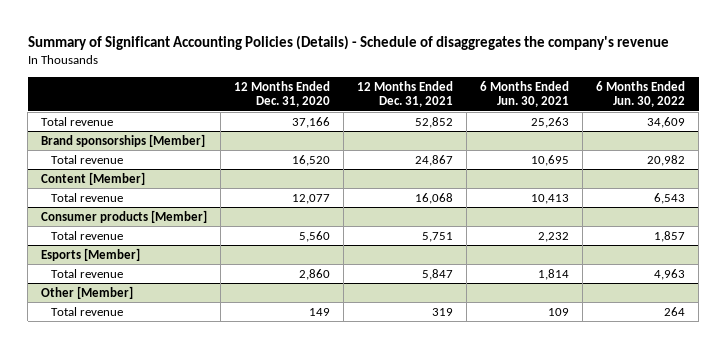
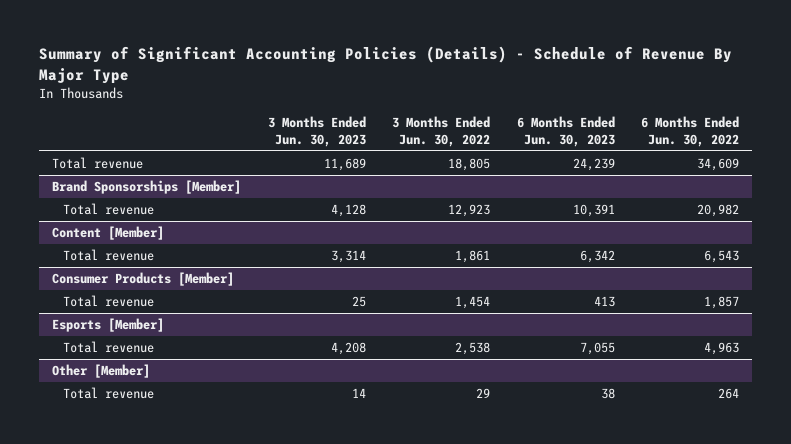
[27,35,669,51] Summary of Significant Accounting Policies (Details) - Schedule of disaggregates the company's revenue -> [38,46,732,84] Summary of Significant Accounting Policies (Details) - Schedule of Revenue By Major Type
[234,80,331,108] 12 Months Ended Dec. 31, 2020 -> none
[357,80,454,108] 12 Months Ended Dec. 31, 2021 -> none
[480,80,570,108] 6 Months Ended Jun. 30, 2021 -> none
none -> [267,115,366,147] 3 Months Ended Jun. 30, 2023
none -> [392,115,491,147] 3 Months Ended Jun. 30, 2022
none -> [516,115,615,147] 6 Months Ended Jun. 30, 2023
[41,133,206,147] Brand sponsorships [Member] -> [52,180,242,195] Brand Sponsorships [Member]
[41,209,208,223] Consumer products [Member] -> [52,272,235,287] Consumer Products [Member]

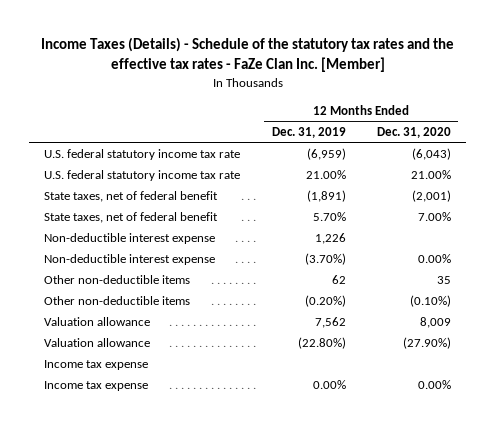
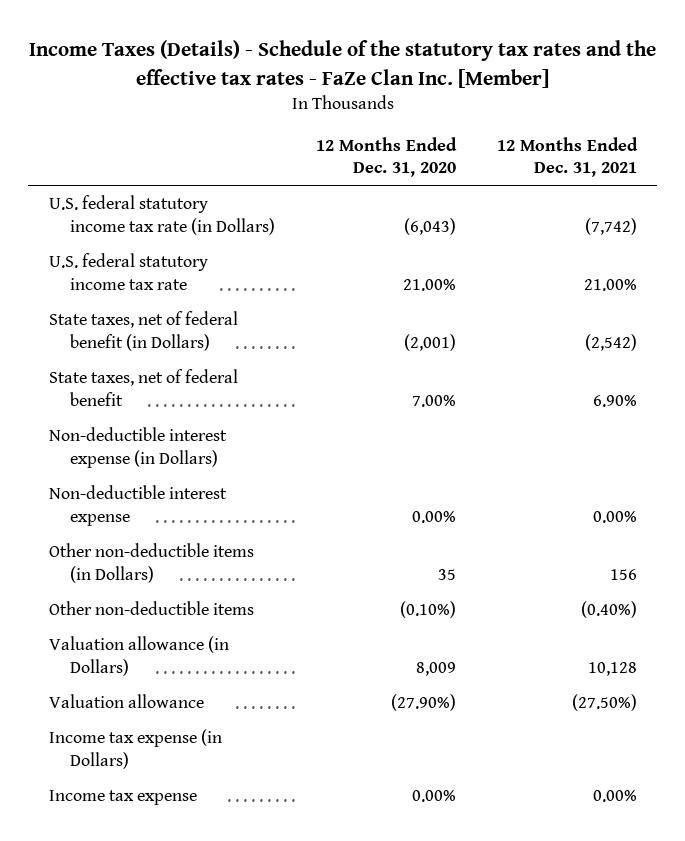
[271,126,346,138] Dec. 31, 2019 -> none
none -> [496,136,638,178] 12 Months Ended Dec. 31, 2021
[44,148,241,160] U.S. federal statutory income tax rate -> [48,195,276,235] U.S. federal statutory income tax rate (in Dollars)
[44,190,219,202] State taxes, net of federal benefit -> [48,311,238,351] State taxes, net of federal benefit (in Dollars)
[44,232,216,244] Non-deductible interest expense -> [48,427,227,468] Non-deductible interest expense (in Dollars)
[44,274,191,284] Other non-deductible items -> [48,543,254,583] Other non-deductible items (in Dollars)
[44,316,151,326] Valuation allowance -> [48,636,229,676] Valuation allowance (in Dollars)
[44,359,149,370] Income tax expense -> [48,729,222,769] Income tax expense (in Dollars)

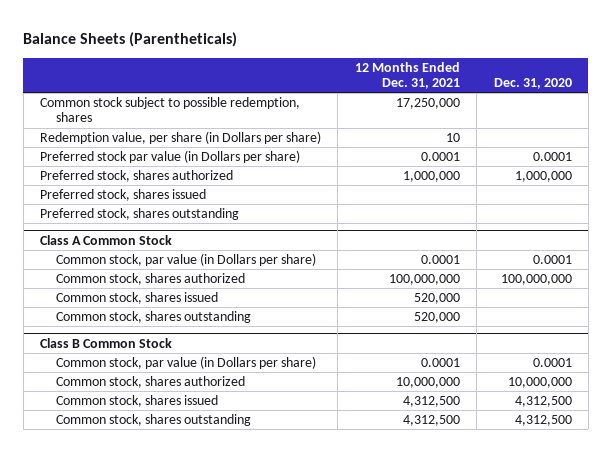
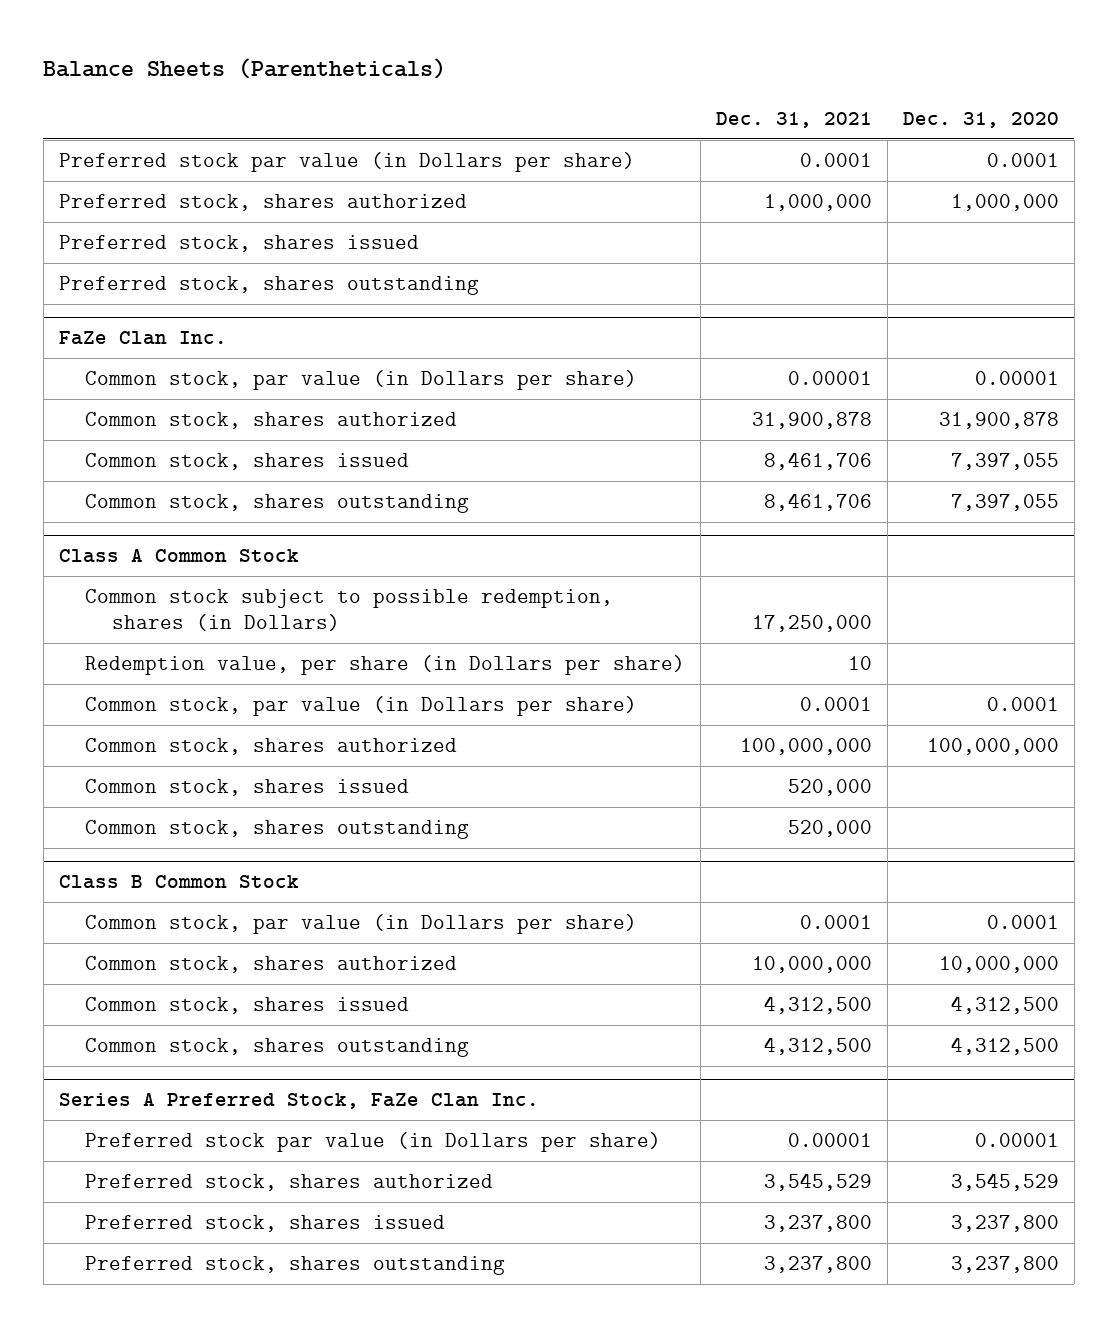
[354,61,460,90] 12 Months Ended Dec. 31, 2021 -> none
none -> [716,111,873,128] Dec. 31, 2021
[40,96,301,123] Common stock subject to possible redemption, shares -> none
[40,130,322,144] Redemption value, per share (in Dollars per share) -> none
none -> [58,331,227,346] FaZe Clan Inc.
none -> [85,370,638,391] Common stock, par value (in Dollars per share)
none -> [85,412,458,430] Common stock, shares authorized
none -> [85,453,410,471] Common stock, shares issued
none -> [85,494,470,514] Common stock, shares outstanding
none -> [85,589,614,632] Common stock subject to possible redemption, shares (in Dollars)
none -> [85,655,686,676] Redemption value, per share (in Dollars per share)
none -> [58,1093,539,1110] Series A Preferred Stock, FaZe Clan Inc.
none -> [85,1132,662,1153] Preferred stock par value (in Dollars per share)
none -> [85,1174,494,1192] Preferred stock, shares authorized
none -> [85,1215,446,1233] Preferred stock, shares issued
none -> [85,1256,506,1276] Preferred stock, shares outstanding

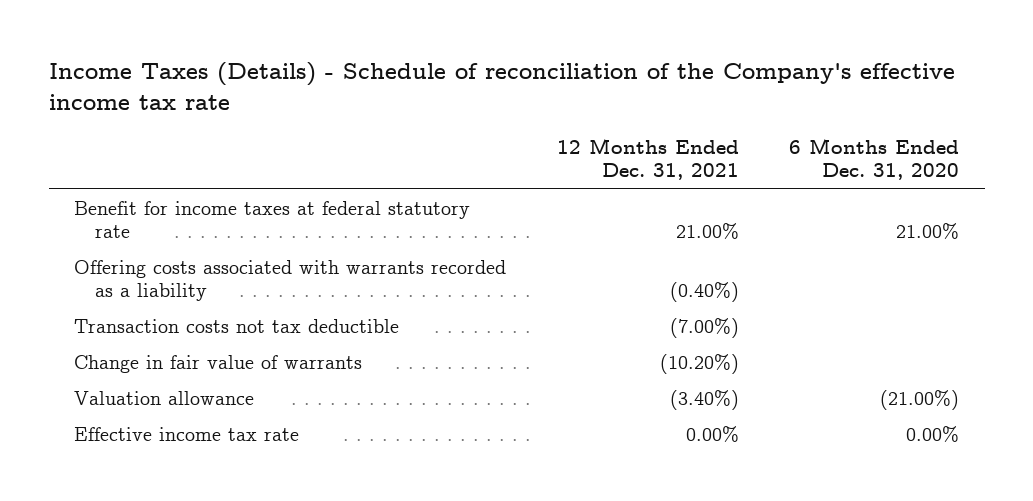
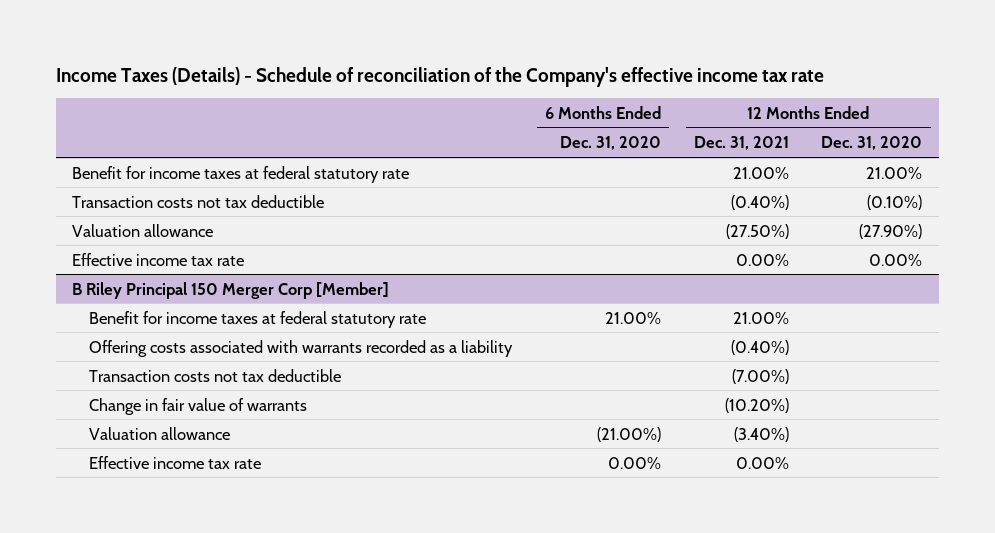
none -> [821,136,923,151] Dec. 31, 2020
none -> [72,165,410,183] Benefit for income taxes at federal statutory rate
none -> [72,194,325,208] Transaction costs not tax deductible
none -> [72,223,214,237] Valuation allowance
none -> [72,252,245,266] Effective income tax rate
none -> [72,281,390,299] B Riley Principal 150 Merger Corp [Member]

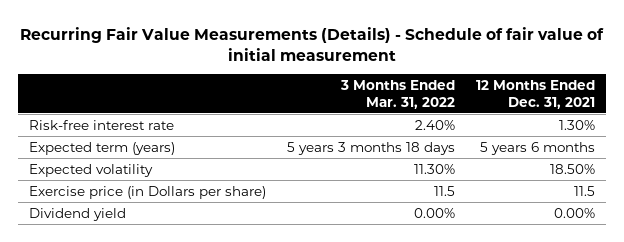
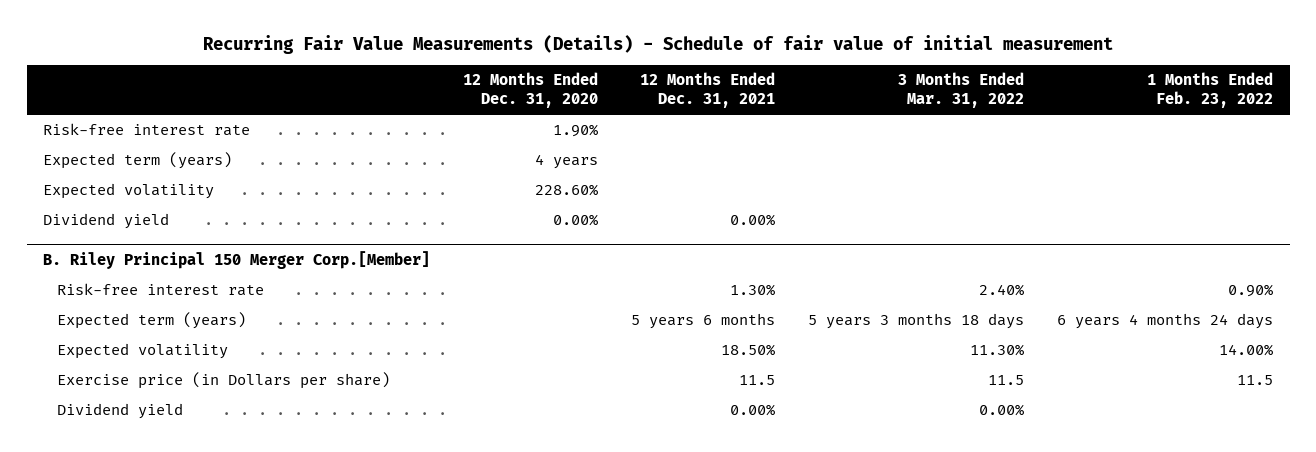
none -> [463,72,599,109] 12 Months Ended Dec. 31, 2020
none -> [1147,72,1274,109] 1 Months Ended Feb. 23, 2022
none -> [43,123,251,137] Risk-free interest rate
none -> [43,152,233,170] Expected term (years)
none -> [43,183,215,200] Expected volatility
none -> [43,213,170,230] Dividend yield
none -> [43,251,431,270] B. Riley Principal 150 Merger Corp.[Member]

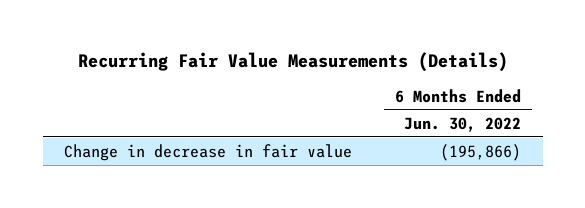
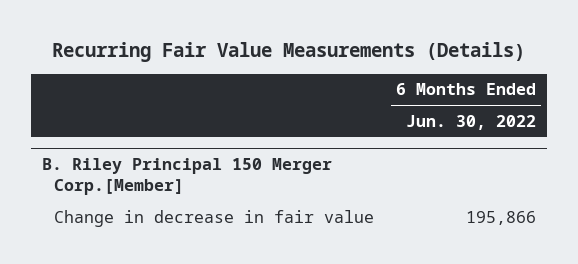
none -> [41,158,332,196] B. Riley Principal 150 Merger Corp.[Member]
[440,144,522,162] (195,866) -> [466,210,537,225] 195,866

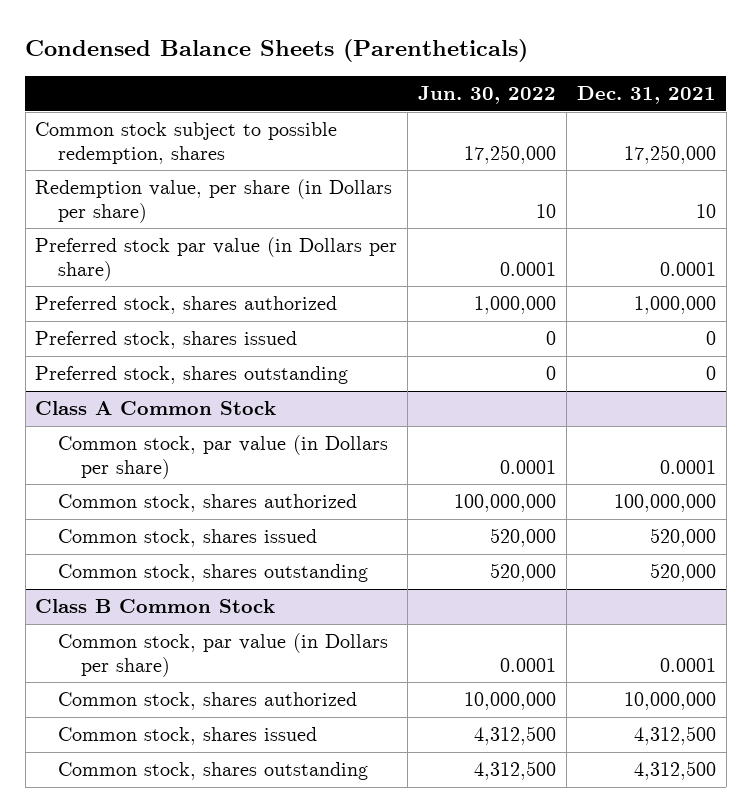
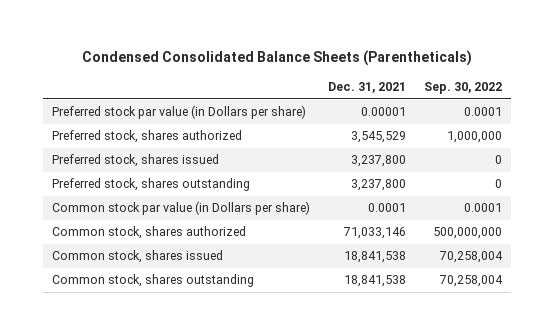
[25,39,529,63] Condensed Balance Sheets (Parentheticals) -> [81,50,472,67] Condensed Consolidated Balance Sheets (Parentheticals)
[418,86,557,105] Jun. 30, 2022 -> none
none -> [423,81,502,94] Sep. 30, 2022
[35,122,338,165] Common stock subject to possible redemption, shares -> none
[35,179,393,224] Redemption value, per share (in Dollars per share) -> none
[35,401,277,416] Class A Common Stock -> none
[35,599,276,614] Class B Common Stock -> none
[58,633,389,678] Common stock, par value (in Dollars per share) -> none
[58,692,358,711] Common stock, shares authorized -> none
[58,727,318,746] Common stock, shares issued -> none
[58,762,369,781] Common stock, shares outstanding -> none
[660,262,717,277] 0.0001 -> [360,107,406,117] 0.00001
[634,296,717,315] 1,000,000 -> [350,131,406,144] 3,545,529
[706,331,717,346] 0 -> [350,155,406,168] 3,237,800
[706,366,717,381] 0 -> [350,179,406,192] 3,237,800
[58,435,389,480] Common stock, par value (in Dollars per share) -> [51,201,310,216] Common stock par value (in Dollars per share)
[614,494,717,513] 100,000,000 -> [342,227,406,240] 71,033,146
[650,528,717,548] 520,000 -> [343,251,406,264] 18,841,538
[650,563,717,583] 520,000 -> [343,275,406,288] 18,841,538

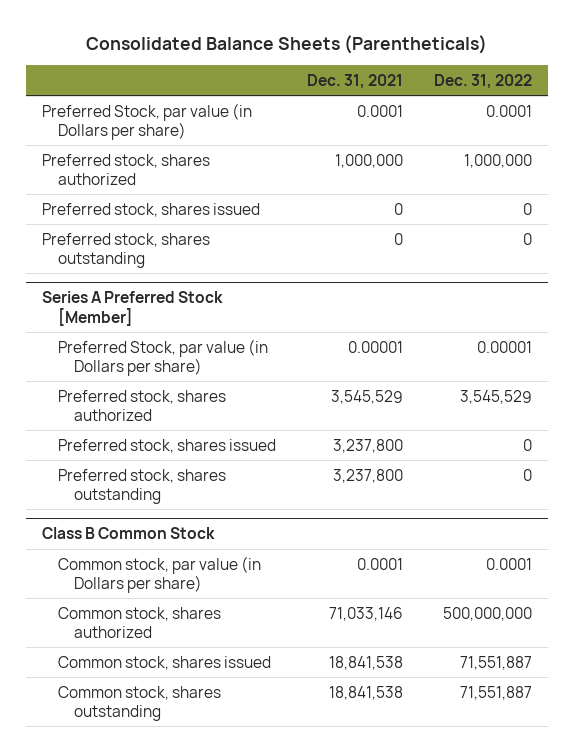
[81,50,472,67] Condensed Consolidated Balance Sheets (Parentheticals) -> [86,35,488,55] Consolidated Balance Sheets (Parentheticals)
[423,81,502,94] Sep. 30, 2022 -> none
none -> [434,73,533,89] Dec. 31, 2022
[51,105,306,120] Preferred stock par value (in Dollars per share) -> [41,102,252,140] Preferred Stock, par value (in Dollars per share)
[360,107,406,117] 0.00001 -> [357,104,404,117] 0.0001
none -> [41,153,210,185] Preferred stock, shares authorized
none -> [41,202,260,217] Preferred stock, shares issued
none -> [41,232,210,268] Preferred stock, shares outstanding
none -> [41,291,223,326] Series A Preferred Stock [Member]
none -> [57,338,268,376] Preferred Stock, par value (in Dollars per share)
none -> [41,527,215,540] Class B Common Stock
[51,201,310,216] Common stock par value (in Dollars per share) -> [57,555,261,593] Common stock, par value (in Dollars per share)

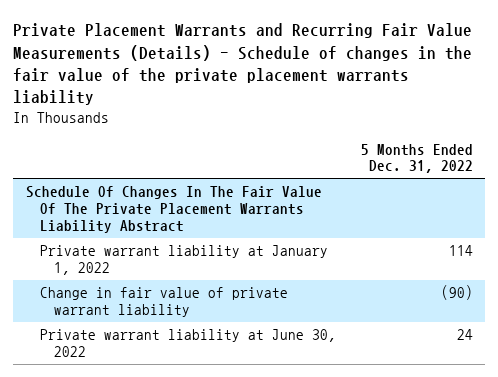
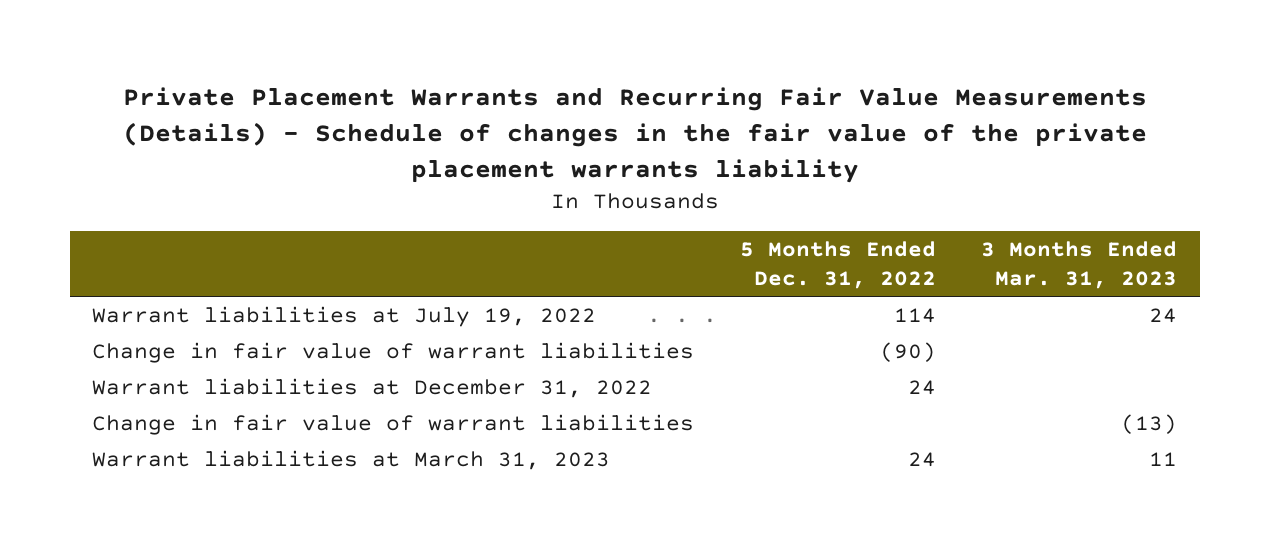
none -> [981,240,1178,290] 3 Months Ended Mar. 31, 2023
[25,186,322,233] Schedule Of Changes In The Fair Value Of The Private Placement Warrants Liability Abstract -> none
[39,245,328,276] Private warrant liability at January 1, 2022 -> [92,306,597,328] Warrant liabilities at July 19, 2022
[39,287,288,318] Change in fair value of private warrant liability -> [92,342,695,364] Change in fair value of warrant liabilities
[39,329,336,358] Private warrant liability at June 30, 2022 -> [92,378,653,399] Warrant liabilities at December 31, 2022
none -> [92,414,695,436] Change in fair value of warrant liabilities
none -> [92,450,611,471] Warrant liabilities at March 31, 2023

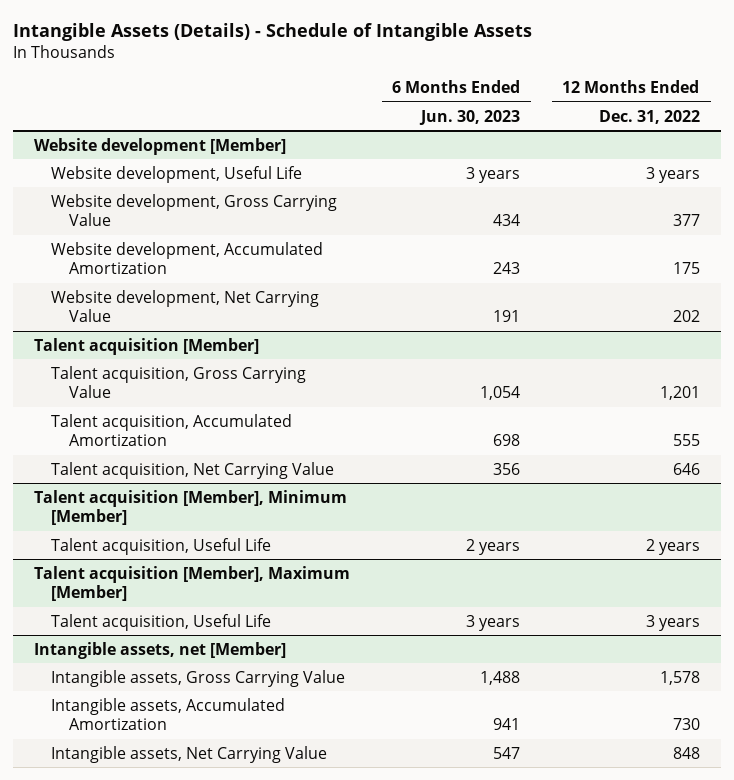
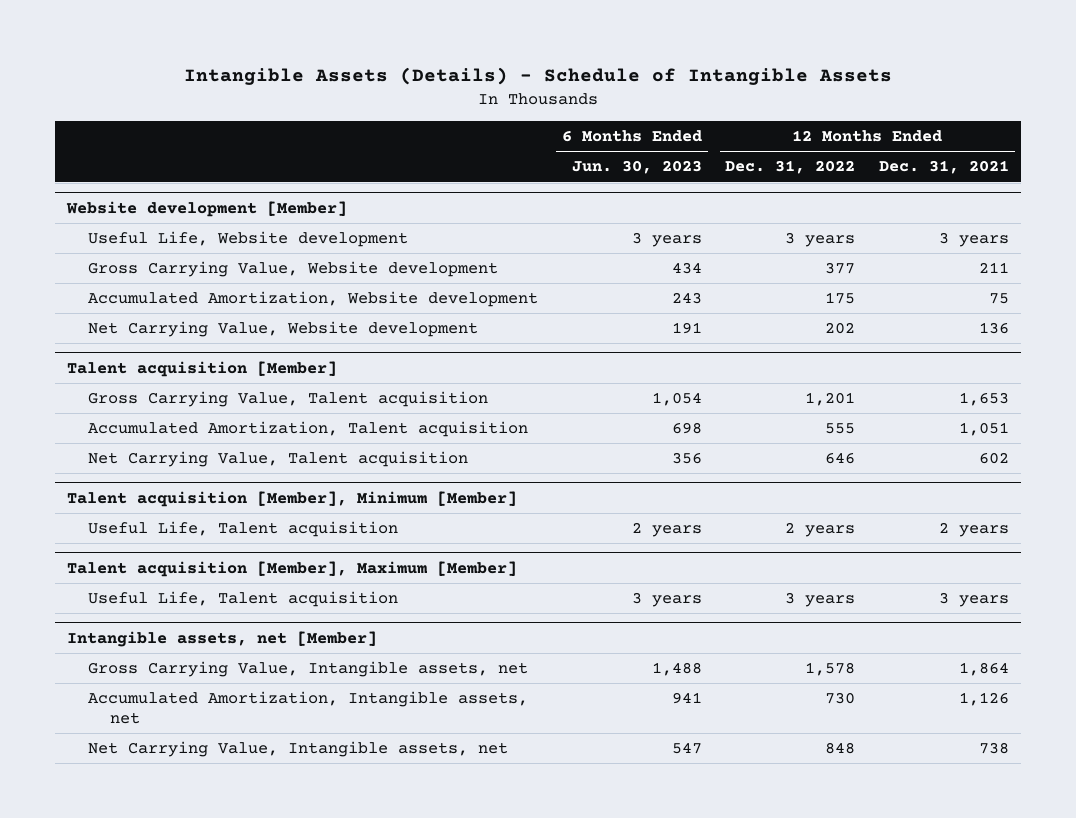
none -> [879,160,1010,175] Dec. 31, 2021
[51,165,303,183] Website development, Useful Life -> [88,231,409,248] Useful Life, Website development
[51,193,338,227] Website development, Gross Carrying Value -> [88,261,499,278] Gross Carrying Value, Website development
[51,241,324,275] Website development, Accumulated Amortization -> [88,291,539,308] Accumulated Amortization, Website development
[51,289,320,323] Website development, Net Carrying Value -> [88,321,479,338] Net Carrying Value, Website development
[51,365,307,399] Talent acquisition, Gross Carrying Value -> [88,391,489,408] Gross Carrying Value, Talent acquisition
[51,413,293,447] Talent acquisition, Accumulated Amortization -> [88,421,529,438] Accumulated Amortization, Talent acquisition
[51,461,335,479] Talent acquisition, Net Carrying Value -> [88,451,469,468] Net Carrying Value, Talent acquisition
[51,537,272,555] Talent acquisition, Useful Life -> [88,521,399,538] Useful Life, Talent acquisition
[51,613,272,631] Talent acquisition, Useful Life -> [88,591,399,608] Useful Life, Talent acquisition
[51,669,346,687] Intangible assets, Gross Carrying Value -> [88,661,529,678] Gross Carrying Value, Intangible assets, net
[51,697,286,731] Intangible assets, Accumulated Amortization -> [88,691,529,724] Accumulated Amortization, Intangible assets, net
[51,745,328,763] Intangible assets, Net Carrying Value -> [88,741,509,758] Net Carrying Value, Intangible assets, net

